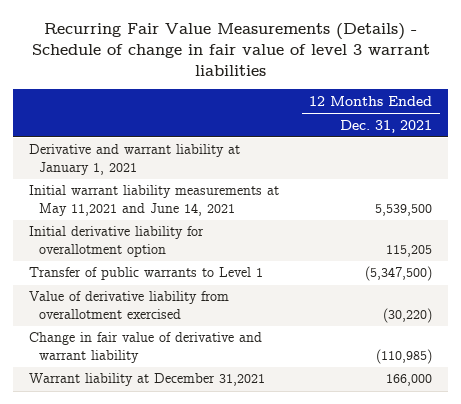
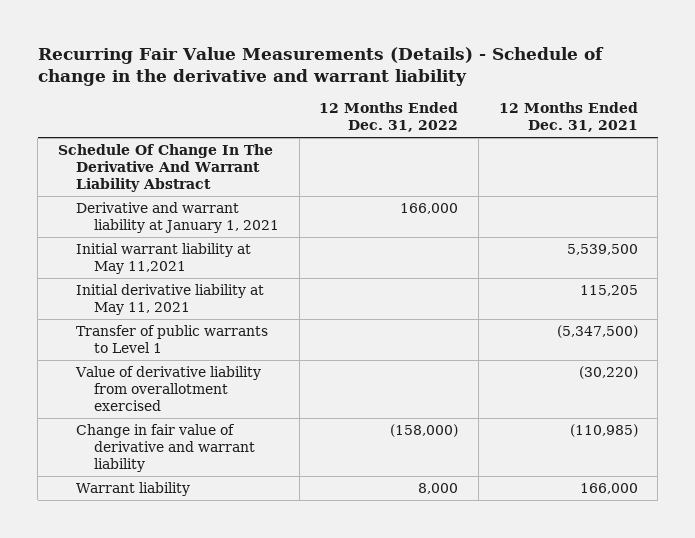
[31,23,430,76] Recurring Fair Value Measurements (Details) - Schedule of change in fair value of level 3 warrant liabilities -> [37,46,604,86] Recurring Fair Value Measurements (Details) - Schedule of change in the derivative and warrant liability
none -> [319,102,459,133] 12 Months Ended Dec. 31, 2022
none -> [57,144,273,193] Schedule Of Change In The Derivative And Warrant Liability Abstract
[28,185,279,216] Initial warrant liability measurements at May 11,2021 and June 14, 2021 -> [75,243,251,275] Initial warrant liability at May 11,2021
[28,226,204,257] Initial derivative liability for overallotment option -> [75,284,264,316] Initial derivative liability at May 11, 2021
[28,373,265,387] Warrant liability at December 31,2021 -> [75,482,190,497] Warrant liability

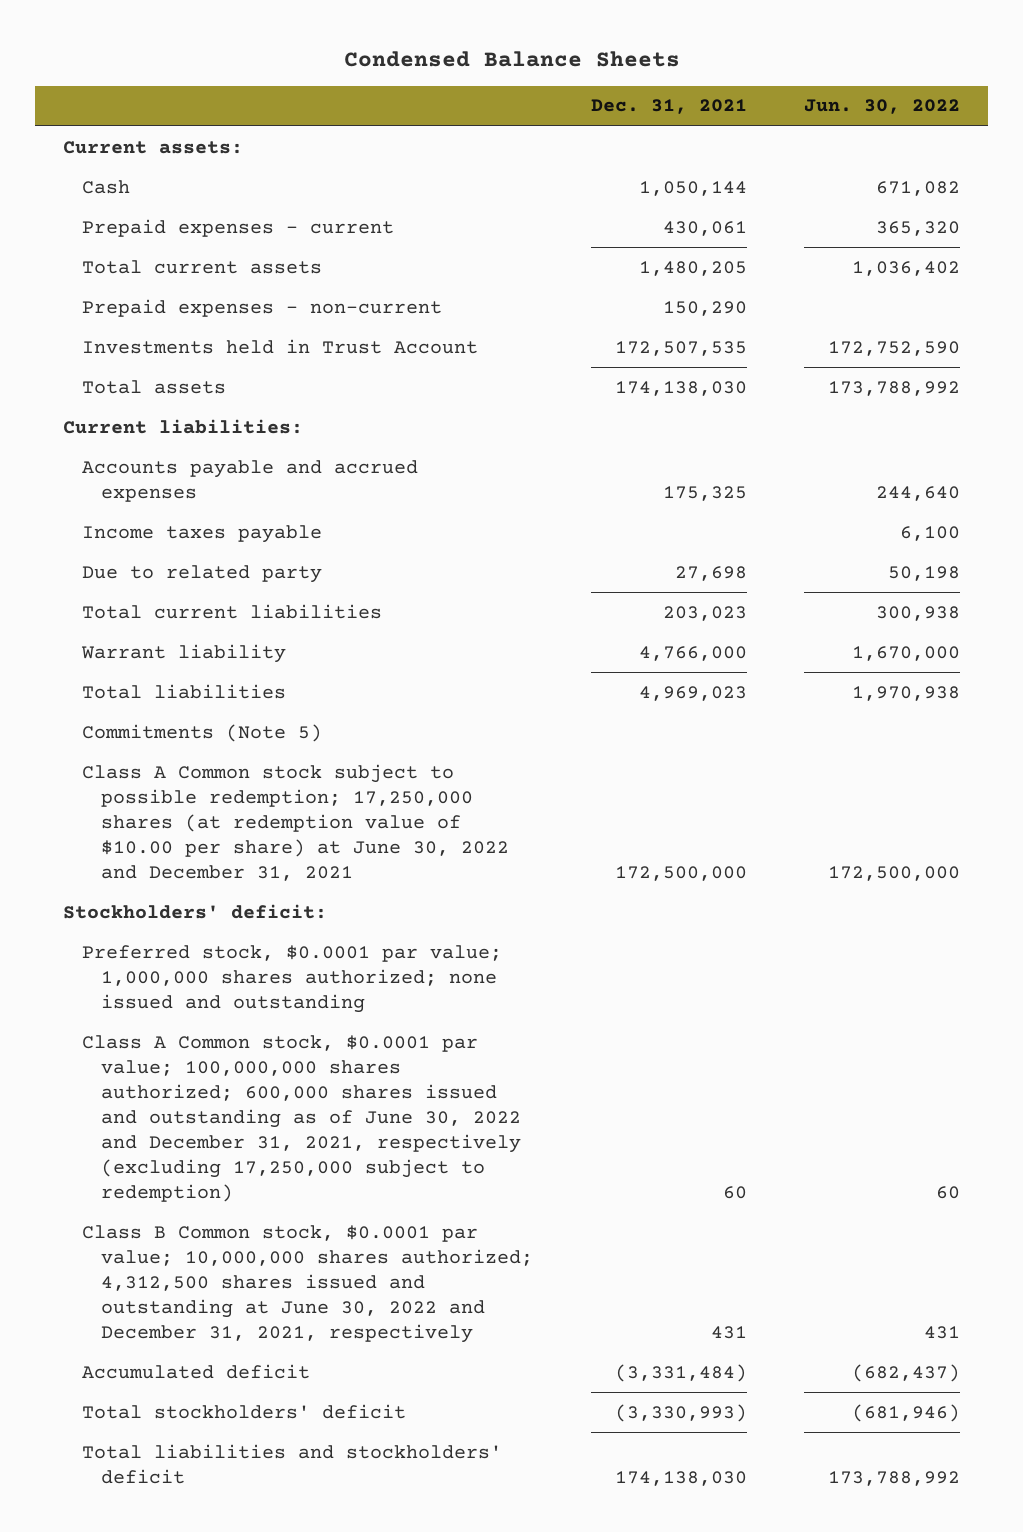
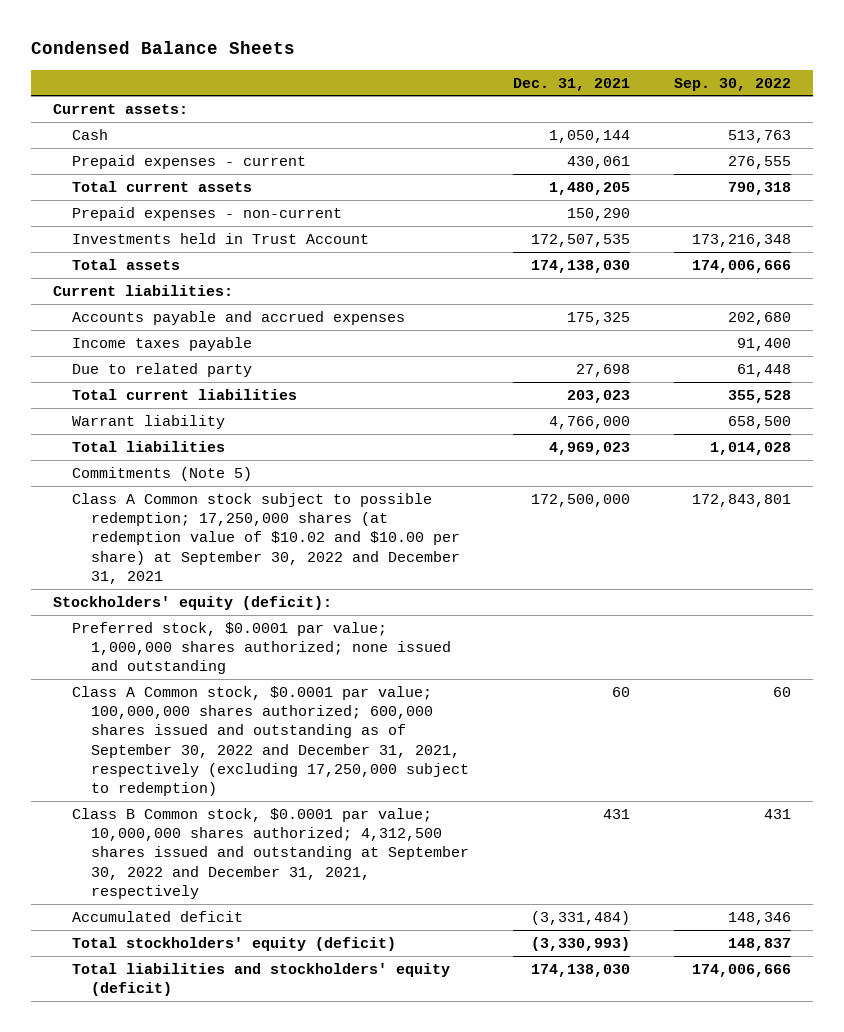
[803,99,960,115] Jun. 30, 2022 -> none
none -> [674,77,792,91] Sep. 30, 2022
[82,763,510,881] Class A Common stock subject to possible redemption; 17,250,000 shares (at redemption value of $10.00 per share) at June 30, 2022 and December 31, 2021 -> [72,492,461,584] Class A Common stock subject to possible redemption; 17,250,000 shares (at redemption value of $10.02 and $10.00 per share) at September 30, 2022 and December 31, 2021
[63,903,328,919] Stockholders' deficit: -> [52,595,332,610] Stockholders' equity (deficit):
[82,1034,522,1202] Class A Common stock, $0.0001 par value; 100,000,000 shares authorized; 600,000 shares issued and outstanding as of June 30, 2022 and December 31, 2021, respectively (excluding 17,250,000 subject to redemption) -> [72,685,470,797] Class A Common stock, $0.0001 par value; 100,000,000 shares authorized; 600,000 shares issued and outstanding as of September 30, 2022 and December 31, 2021, respectively (excluding 17,250,000 subject to redemption)
[82,1224,534,1343] Class B Common stock, $0.0001 par value; 10,000,000 shares authorized; 4,312,500 shares issued and outstanding at June 30, 2022 and December 31, 2021, respectively -> [72,807,470,899] Class B Common stock, $0.0001 par value; 10,000,000 shares authorized; 4,312,500 shares issued and outstanding at September 30, 2022 and December 31, 2021, respectively
[82,1403,407,1419] Total stockholders' deficit -> [72,936,397,951] Total stockholders' equity (deficit)
[82,1443,503,1484] Total liabilities and stockholders' deficit -> [72,962,451,997] Total liabilities and stockholders' equity (deficit)

